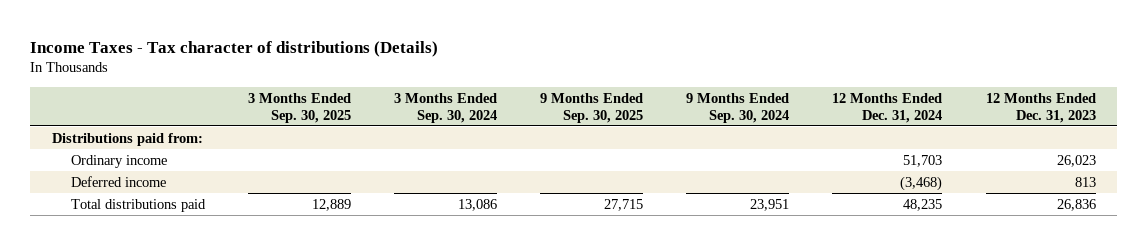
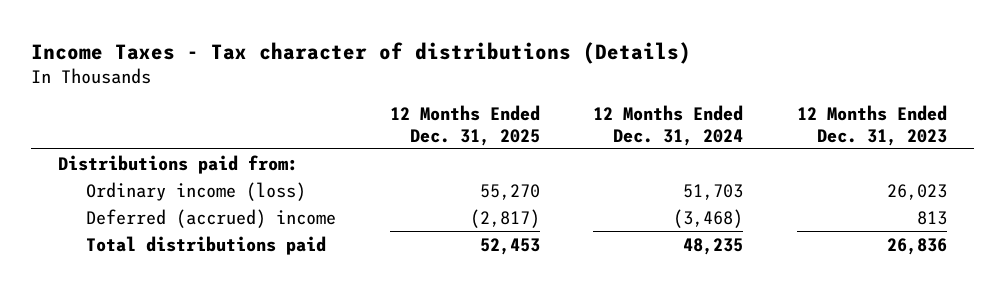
[247,92,351,123] 3 Months Ended Sep. 30, 2025 -> none
[393,92,497,123] 3 Months Ended Sep. 30, 2024 -> none
[540,92,644,123] 9 Months Ended Sep. 30, 2025 -> none
[686,92,790,123] 9 Months Ended Sep. 30, 2024 -> none
none -> [389,105,540,146] 12 Months Ended Dec. 31, 2025
[70,154,167,168] Ordinary income -> [85,181,306,201] Ordinary income (loss)
[70,175,166,187] Deferred income -> [85,208,336,228] Deferred (accrued) income

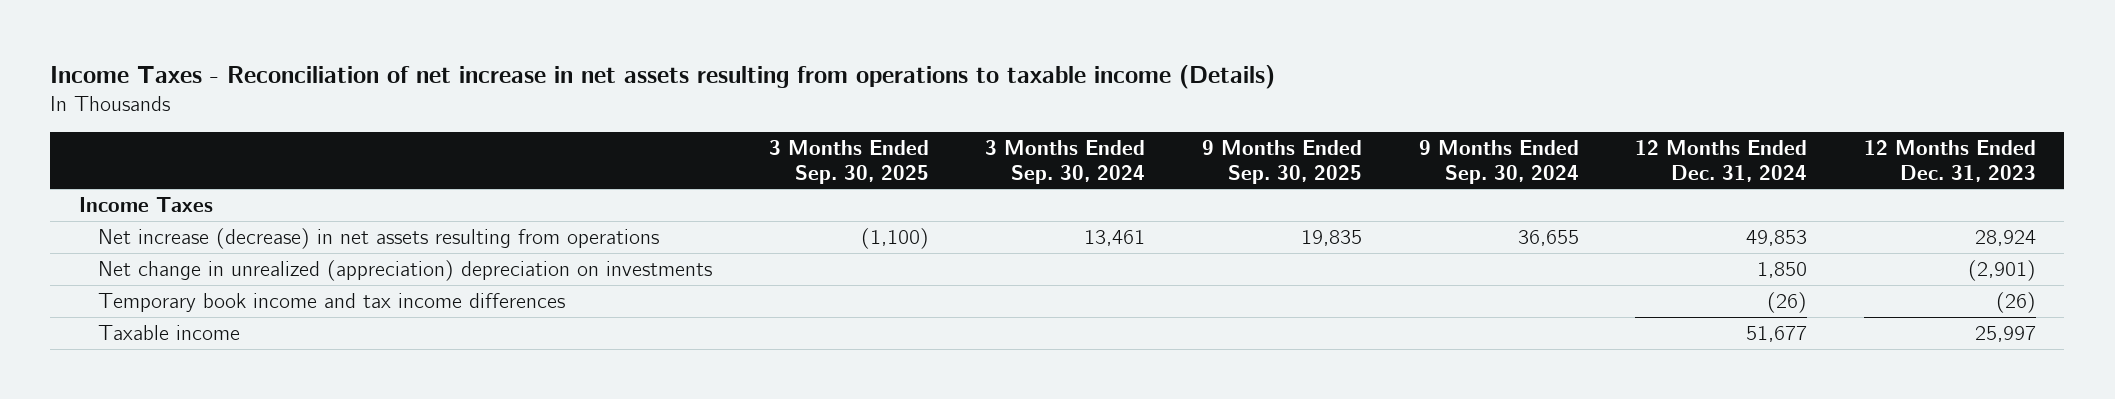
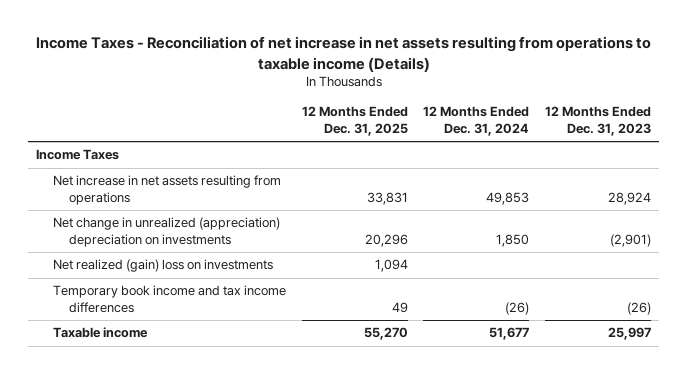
[768,140,929,184] 3 Months Ended Sep. 30, 2025 -> none
[985,140,1146,184] 3 Months Ended Sep. 30, 2024 -> none
[1202,140,1363,184] 9 Months Ended Sep. 30, 2025 -> none
[1418,140,1579,184] 9 Months Ended Sep. 30, 2024 -> none
none -> [301,106,408,137] 12 Months Ended Dec. 31, 2025
[98,228,660,250] Net increase (decrease) in net assets resulting from operations -> [52,175,281,206] Net increase in net assets resulting from operations
none -> [52,259,273,273] Net realized (gain) loss on investments

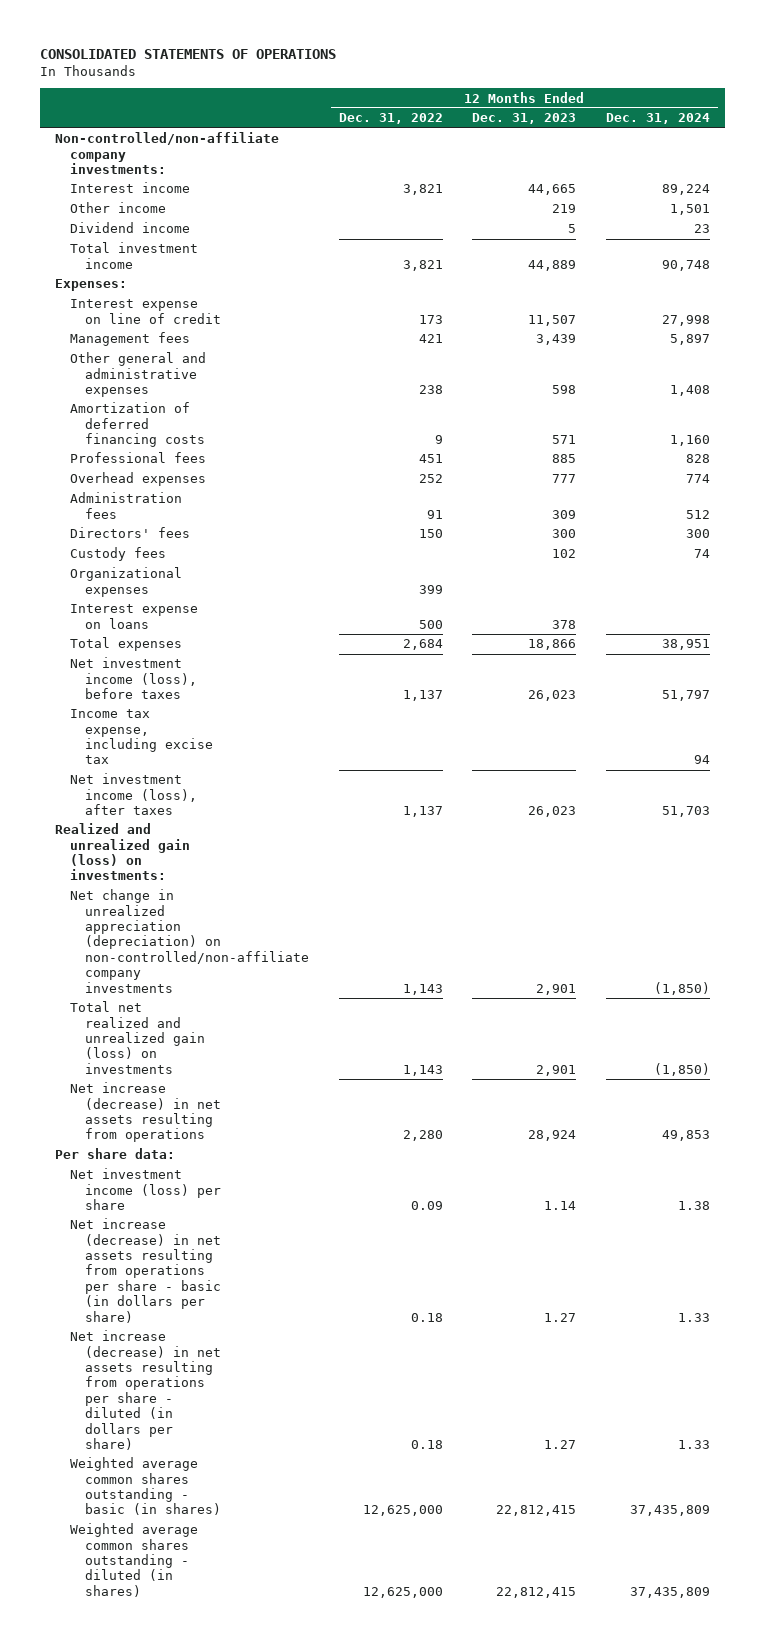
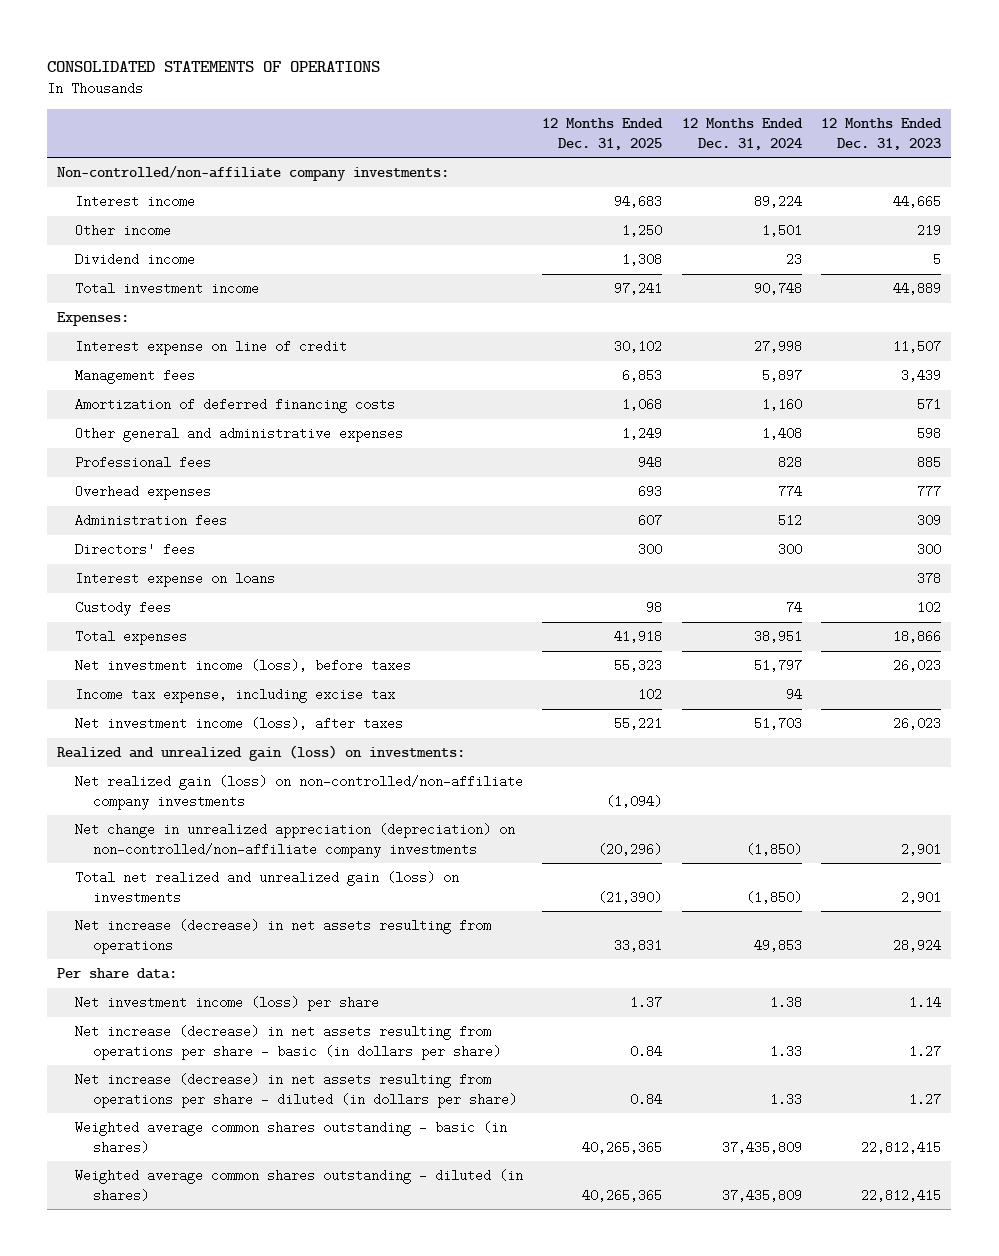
[338,113,443,125] Dec. 31, 2022 -> none
none -> [542,118,664,150] 12 Months Ended Dec. 31, 2025
[69,352,206,398] Other general and administrative expenses -> [74,427,403,443] Other general and administrative expenses
[69,567,182,597] Organizational expenses -> none
[69,547,166,562] Custody fees -> [74,601,171,617] Custody fees
none -> [74,775,523,810] Net realized gain (loss) on non-controlled/non-affiliate company investments

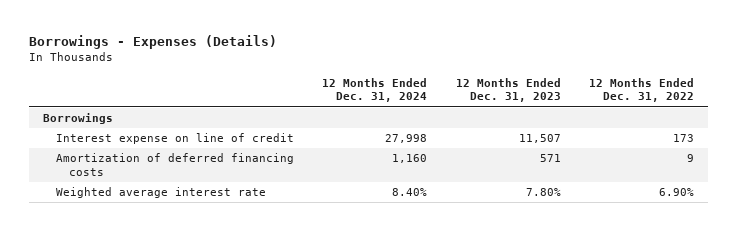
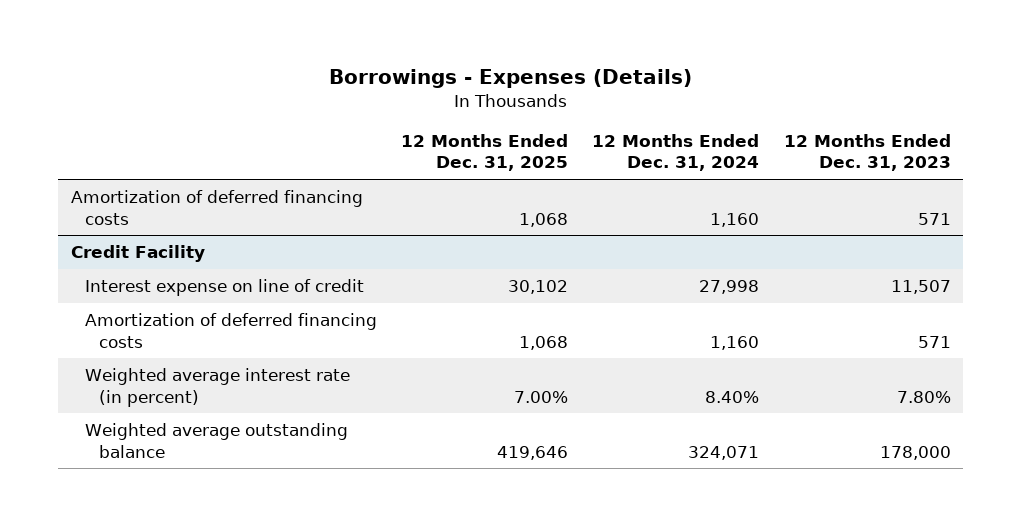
[588,77,694,103] 12 Months Ended Dec. 31, 2022 -> none
none -> [400,133,568,172] 12 Months Ended Dec. 31, 2025
[42,113,113,125] Borrowings -> none
none -> [70,190,363,225] Amortization of deferred financing costs
none -> [70,245,205,263] Credit Facility
[56,187,267,199] Weighted average interest rate -> [84,368,350,407] Weighted average interest rate (in percent)
none -> [84,423,348,458] Weighted average outstanding balance

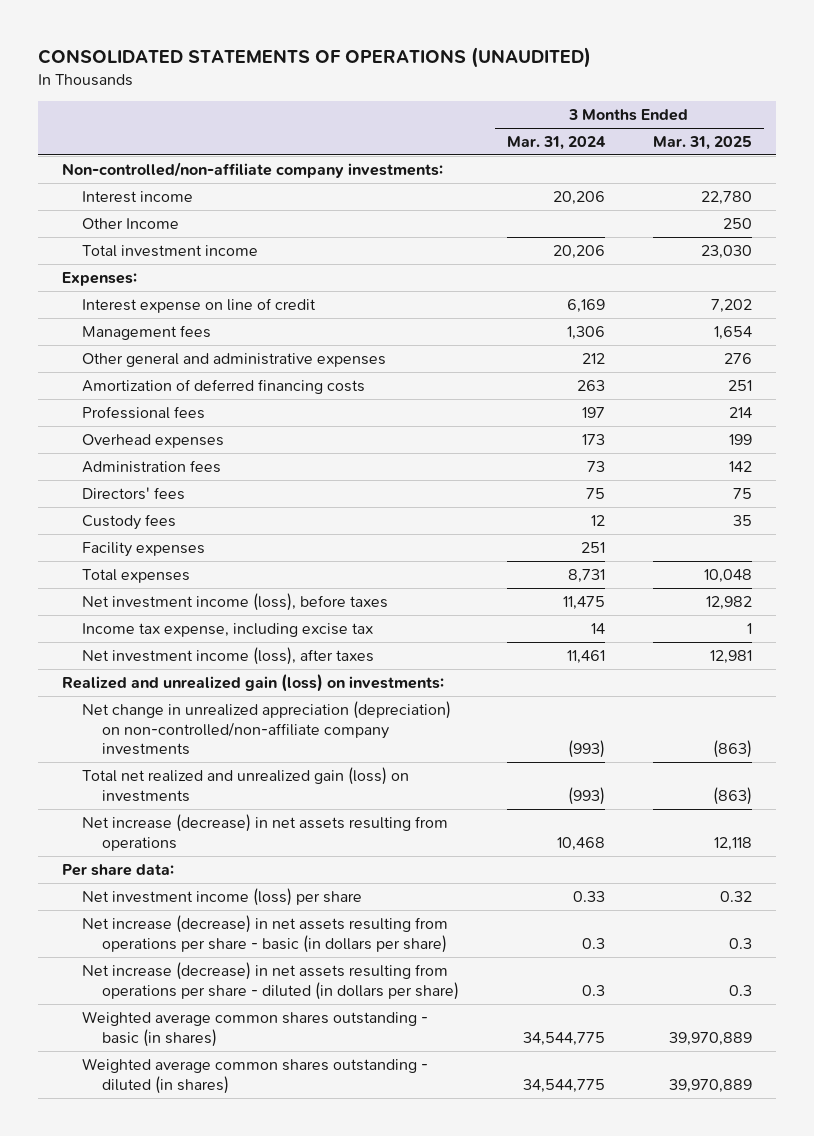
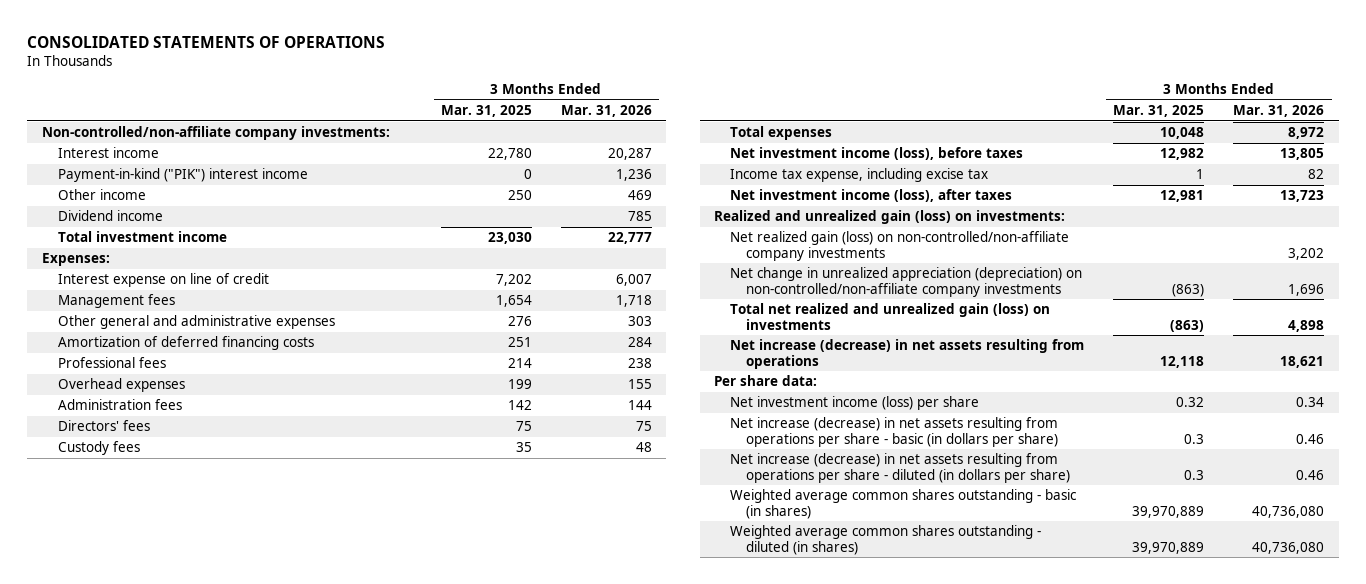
[38,47,592,69] CONSOLIDATED STATEMENTS OF OPERATIONS (UNAUDITED) -> [27,35,386,48] CONSOLIDATED STATEMENTS OF OPERATIONS
[506,135,606,150] Mar. 31, 2024 -> none
none -> [560,105,652,118] Mar. 31, 2026
none -> [57,168,308,183] Payment-in-kind ("PIK") interest income
[81,217,179,229] Other Income -> [57,189,146,201] Other income
none -> [57,210,163,222] Dividend income
[81,541,205,557] Facility expenses -> none
none -> [730,231,1070,261] Net realized gain (loss) on non-controlled/non-affiliate company investments

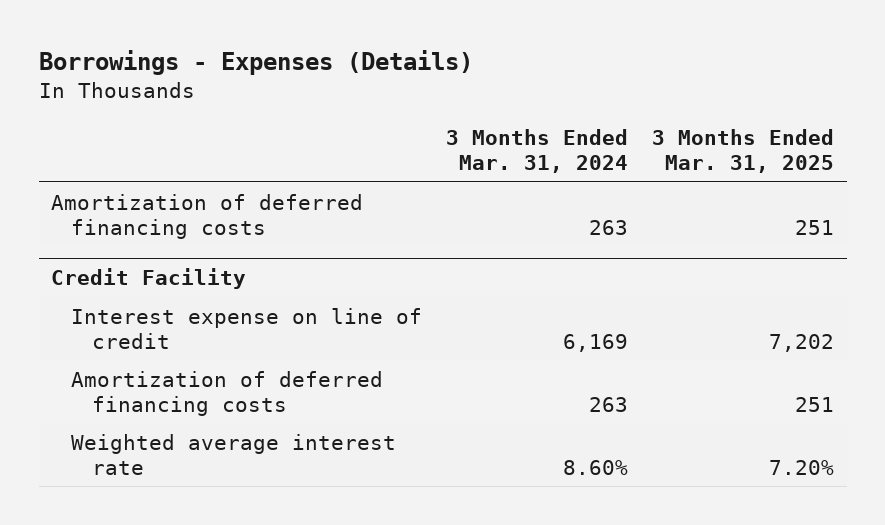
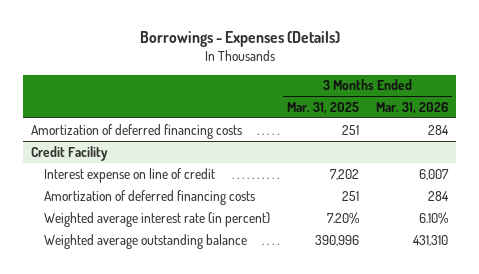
[446,128,629,173] 3 Months Ended Mar. 31, 2024 -> none
none -> [376,101,449,114] Mar. 31, 2026
[71,433,397,475] Weighted average interest rate -> [44,211,271,227] Weighted average interest rate (in percent)
none -> [44,233,248,249] Weighted average outstanding balance

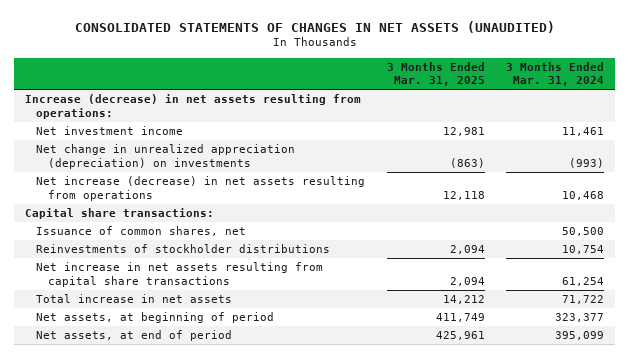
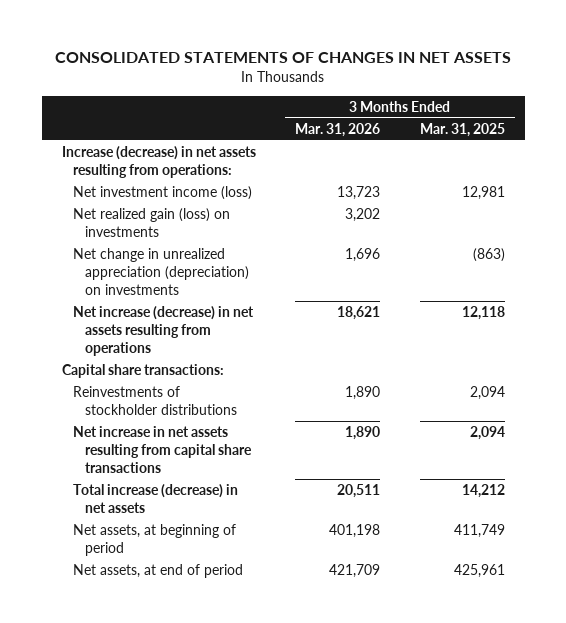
[74,20,555,33] CONSOLIDATED STATEMENTS OF CHANGES IN NET ASSETS (UNAUDITED) -> [55,52,512,64] CONSOLIDATED STATEMENTS OF CHANGES IN NET ASSETS
[506,61,605,87] 3 Months Ended Mar. 31, 2024 -> none
none -> [295,122,381,137] Mar. 31, 2026
[36,126,184,136] Net investment income -> [73,186,253,201] Net investment income (loss)
none -> [73,208,231,237] Net realized gain (loss) on investments
[36,226,247,237] Issuance of common shares, net -> none
[36,294,233,304] Total increase in net assets -> [73,484,239,513] Total increase (decrease) in net assets

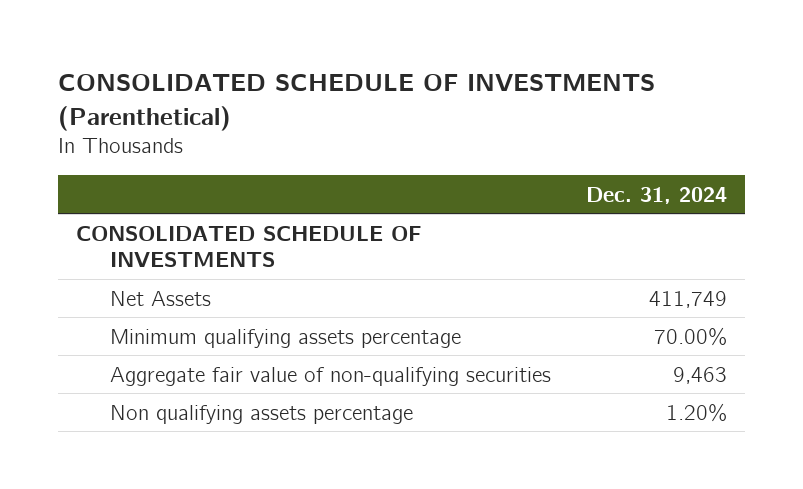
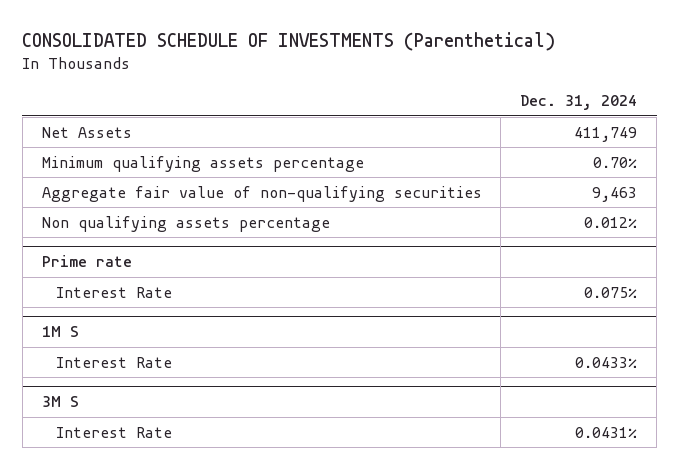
[75,225,421,268] CONSOLIDATED SCHEDULE OF INVESTMENTS -> none
[654,326,728,346] 70.00% -> [593,156,638,168] 0.70%
[666,402,728,422] 1.20% -> [584,216,638,228] 0.012%
none -> [41,255,132,268] Prime rate
none -> [56,286,173,298] Interest Rate
none -> [41,326,79,338] 1M S
none -> [56,356,173,368] Interest Rate
none -> [41,396,79,408] 3M S
none -> [56,426,173,438] Interest Rate

